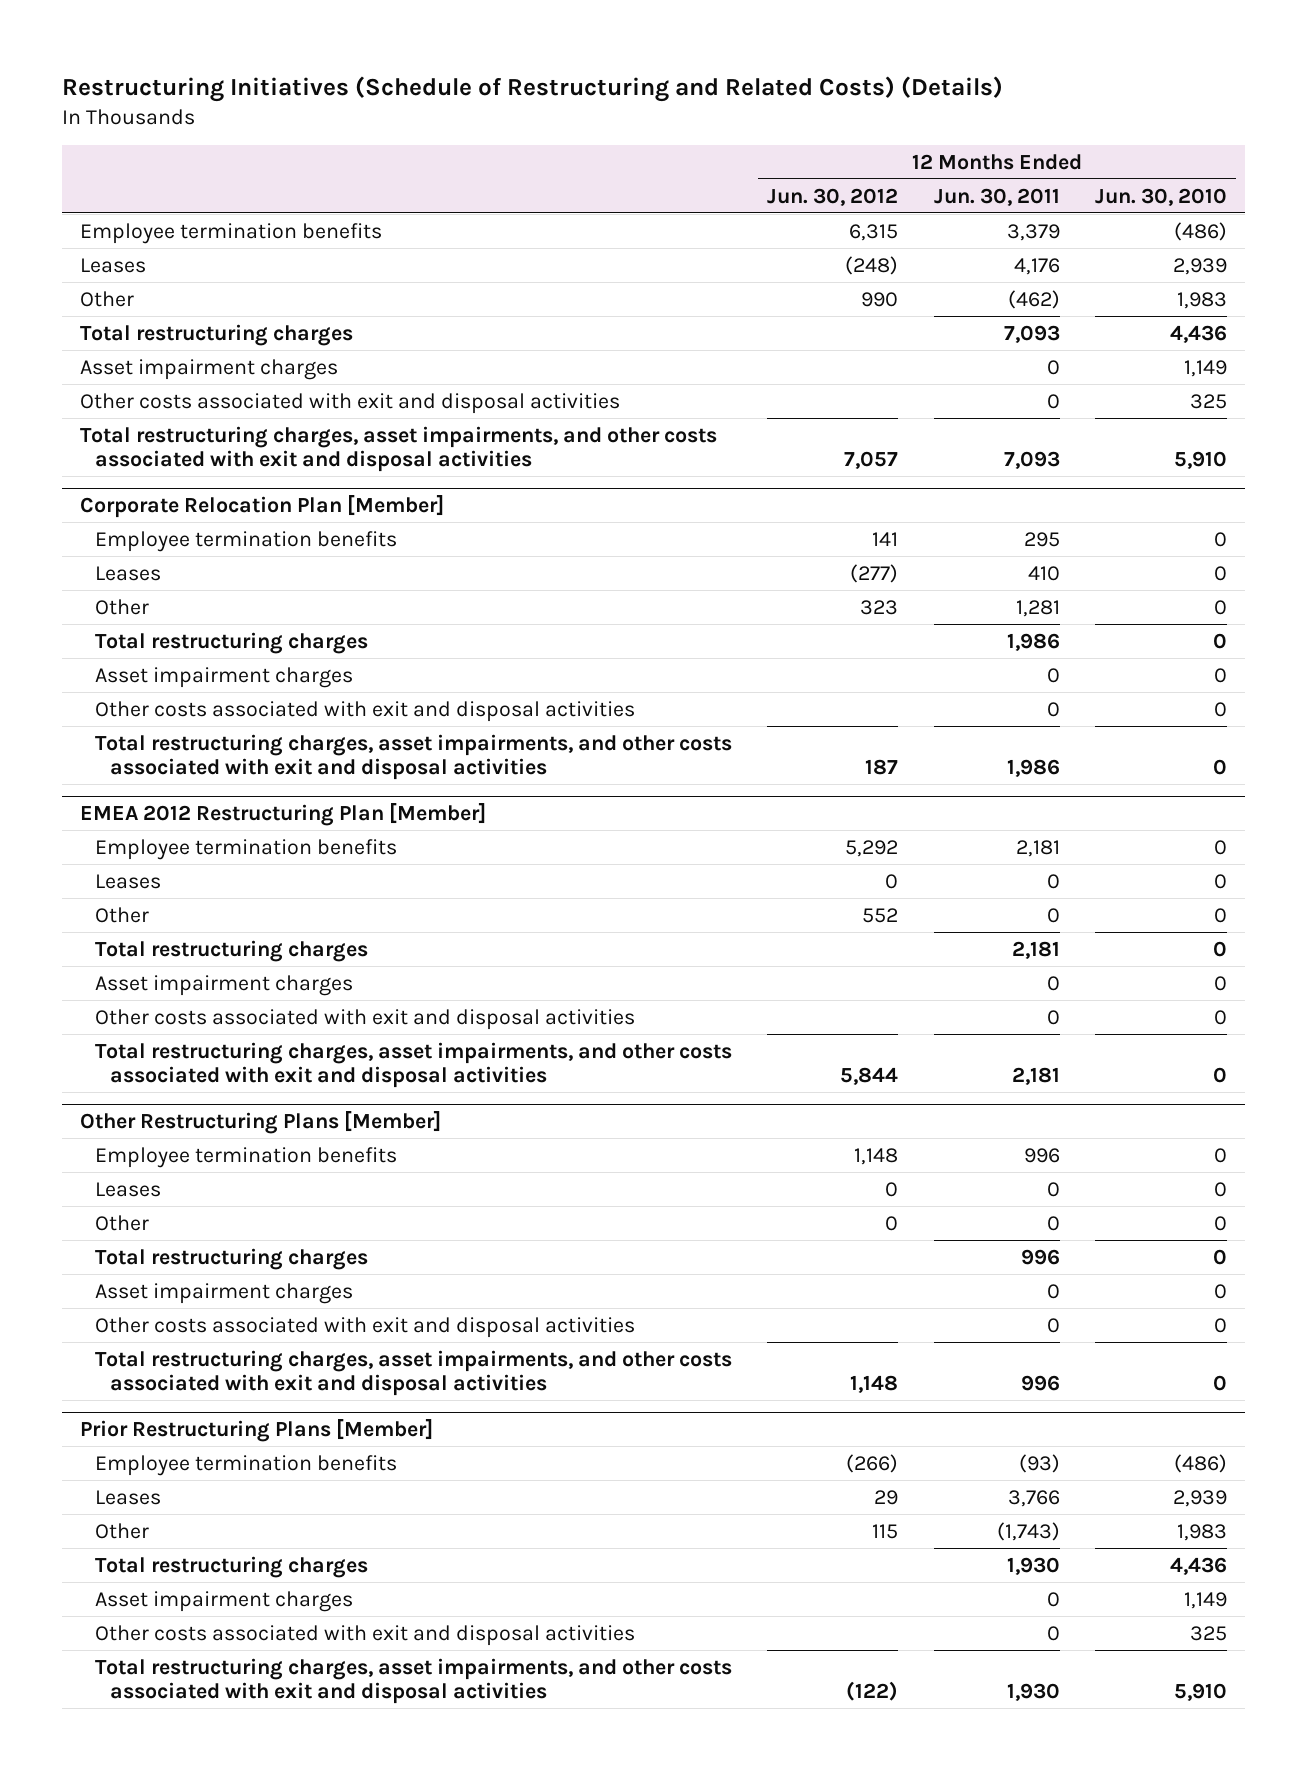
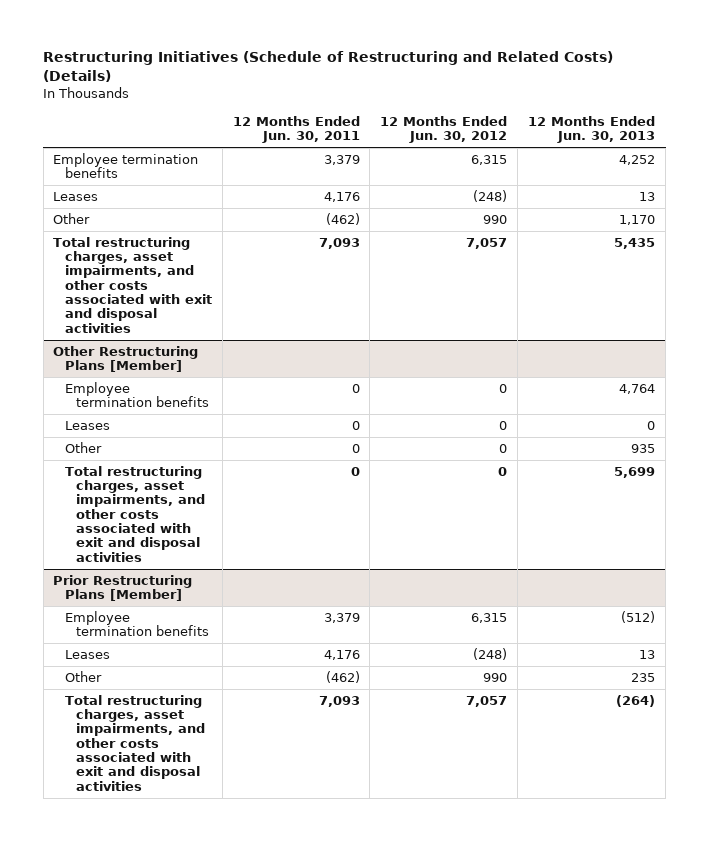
[1095,187,1228,206] Jun. 30, 2010 -> none
none -> [528,116,656,144] 12 Months Ended Jun. 30, 2013
[79,323,353,346] Total restructuring charges -> none
[79,358,338,380] Asset impairment charges -> none
[79,392,620,414] Other costs associated with exit and disposal activities -> none
[79,494,444,518] Corporate Relocation Plan [Member] -> none
[94,530,397,552] Employee termination benefits -> none
[94,565,161,581] Leases -> none
[94,598,149,615] Other -> none
[94,631,368,654] Total restructuring charges -> none
[94,666,353,688] Asset impairment charges -> none
[94,700,635,722] Other costs associated with exit and disposal activities -> none
[94,733,732,781] Total restructuring charges, asset impairments, and other costs associated with exit and disposal activities -> none
[79,802,486,826] EMEA 2012 Restructuring Plan [Member] -> none
[94,838,397,860] Employee termination benefits -> none
[94,873,161,889] Leases -> none
[94,906,149,923] Other -> none
[94,939,368,962] Total restructuring charges -> none
[94,974,353,996] Asset impairment charges -> none
[94,1008,635,1030] Other costs associated with exit and disposal activities -> none
[94,1041,732,1089] Total restructuring charges, asset impairments, and other costs associated with exit and disposal activities -> none
[854,1147,899,1165] 1,148 -> [499,383,508,393] 0
[1023,1147,1060,1163] 996 -> [351,383,360,393] 0
[94,1247,368,1270] Total restructuring charges -> none
[94,1282,353,1304] Asset impairment charges -> none
[94,1316,635,1338] Other costs associated with exit and disposal activities -> none
[850,1375,899,1394] 1,148 -> [498,466,508,476] 0
[1020,1375,1060,1392] 996 -> [350,466,360,476] 0
[94,1555,368,1578] Total restructuring charges -> none
[94,1590,353,1612] Asset impairment charges -> none
[94,1624,635,1646] Other costs associated with exit and disposal activities -> none
[846,1453,899,1473] (266) -> [471,612,508,623] 6,315
[1018,1453,1060,1473] (93) -> [323,612,360,623] 3,379
[874,1489,899,1505] 29 -> [473,647,508,660] (248)
[1007,1489,1060,1507] 3,766 -> [323,649,360,660] 4,176
[872,1523,899,1539] 115 -> [483,672,508,682] 990
[996,1521,1060,1541] (1,743) -> [325,670,360,683] (462)
[846,1681,899,1702] (122) -> [466,695,508,707] 7,057
[1006,1683,1060,1702] 1,930 -> [318,695,360,707] 7,093

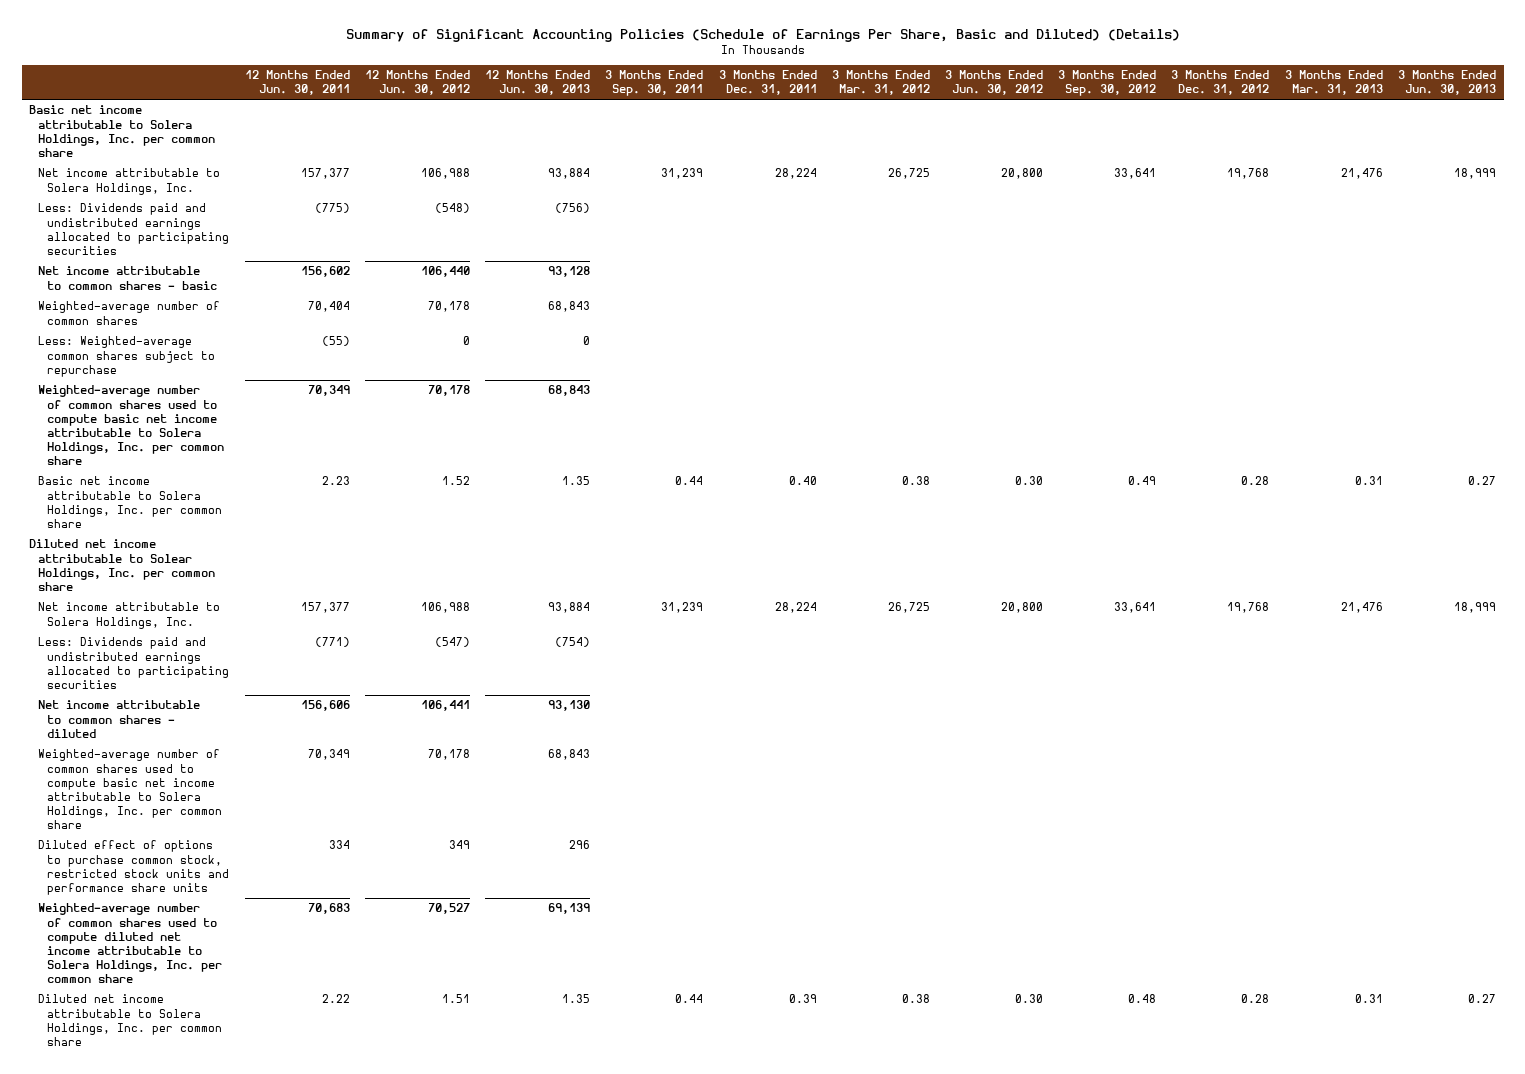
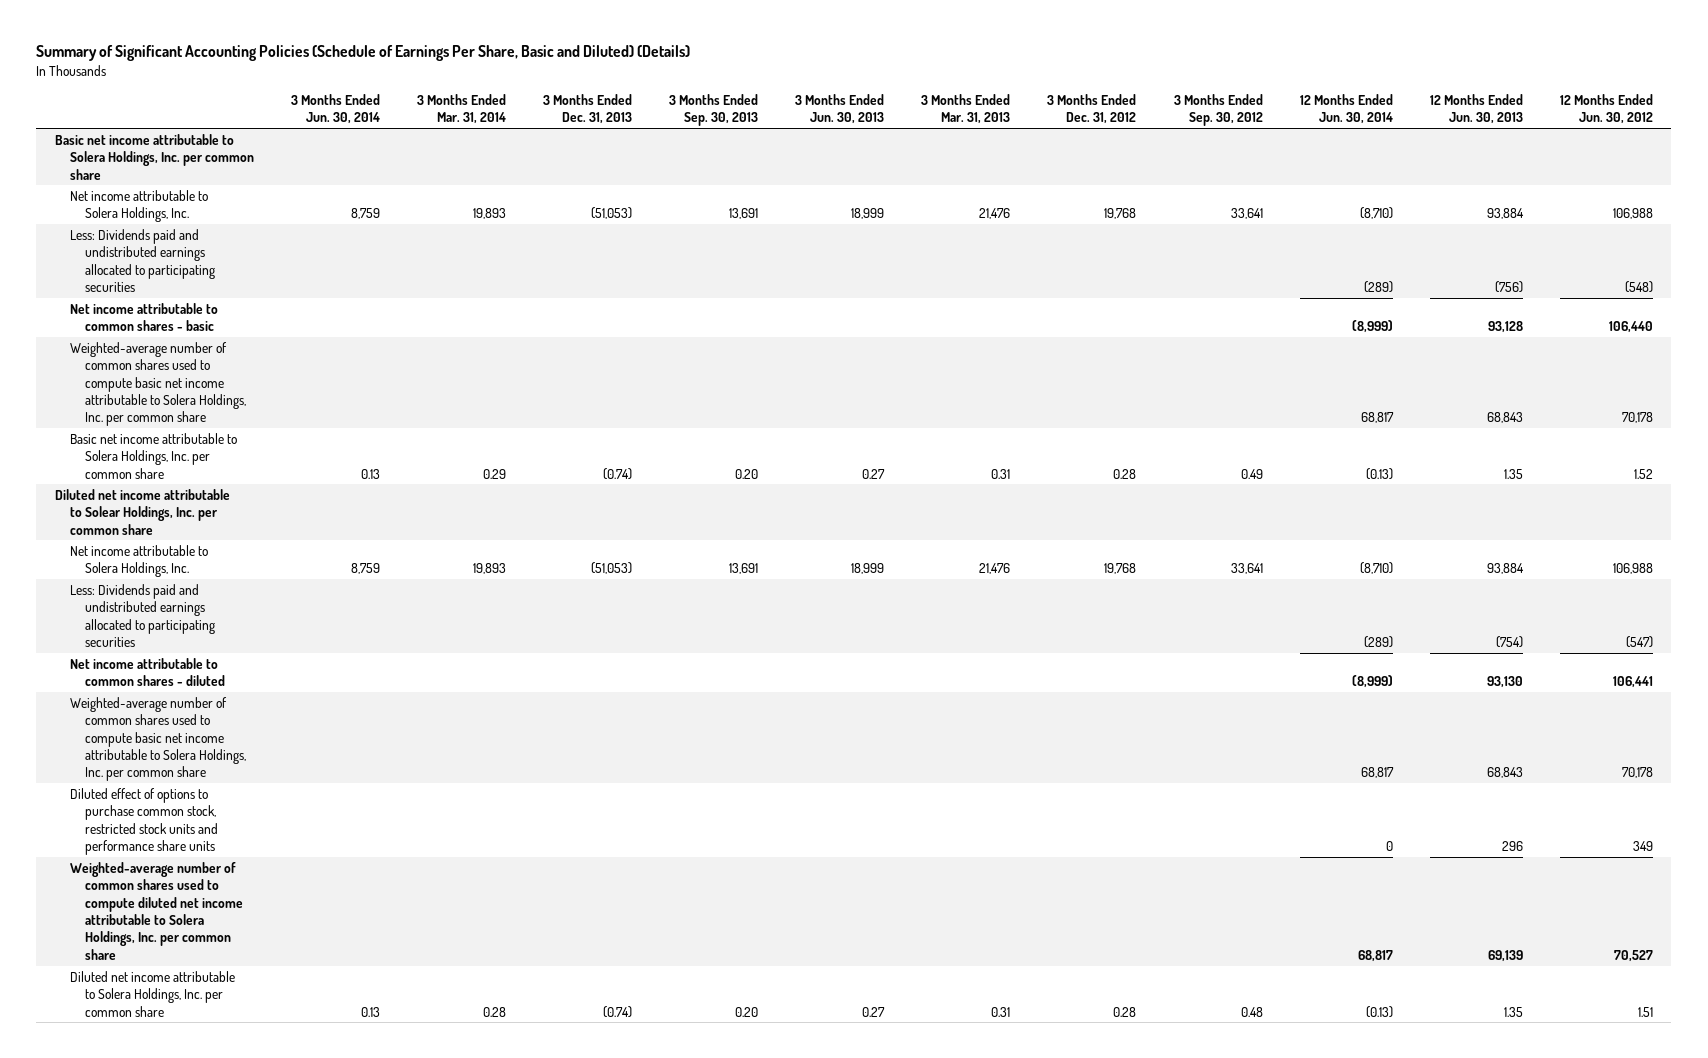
[244,69,350,96] 12 Months Ended Jun. 30, 2011 -> none
[605,69,704,97] 3 Months Ended Sep. 30, 2011 -> none
[718,69,817,96] 3 Months Ended Dec. 31, 2011 -> none
[831,69,930,96] 3 Months Ended Mar. 31, 2012 -> none
[945,69,1044,96] 3 Months Ended Jun. 30, 2012 -> none
none -> [290,94,380,125] 3 Months Ended Jun. 30, 2014
none -> [417,94,507,125] 3 Months Ended Mar. 31, 2014
none -> [543,94,633,125] 3 Months Ended Dec. 31, 2013
none -> [669,94,759,127] 3 Months Ended Sep. 30, 2013
none -> [1299,94,1393,125] 12 Months Ended Jun. 30, 2014
[38,301,221,325] Weighted-average number of common shares -> none
[38,336,216,377] Less: Weighted-average common shares subject to repurchase -> none

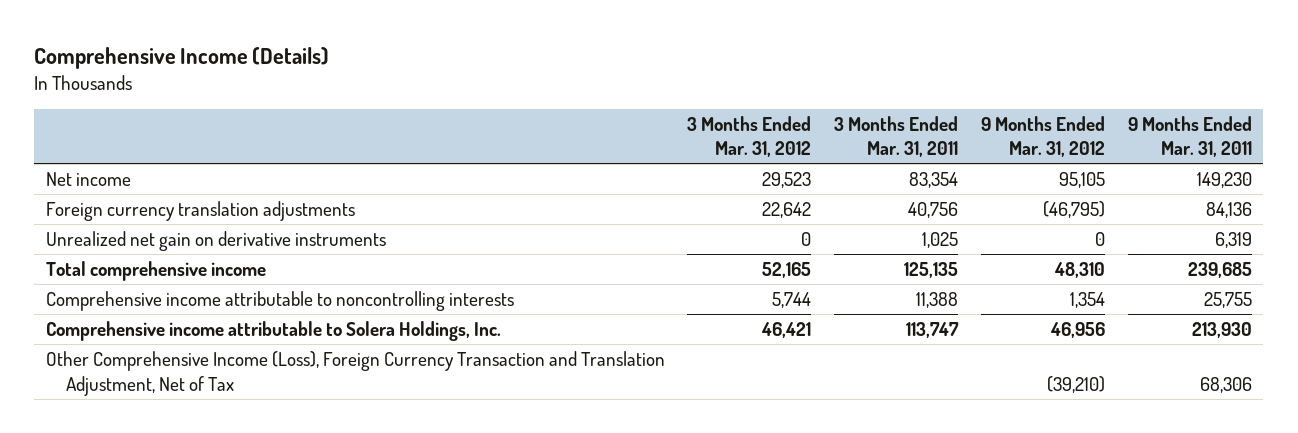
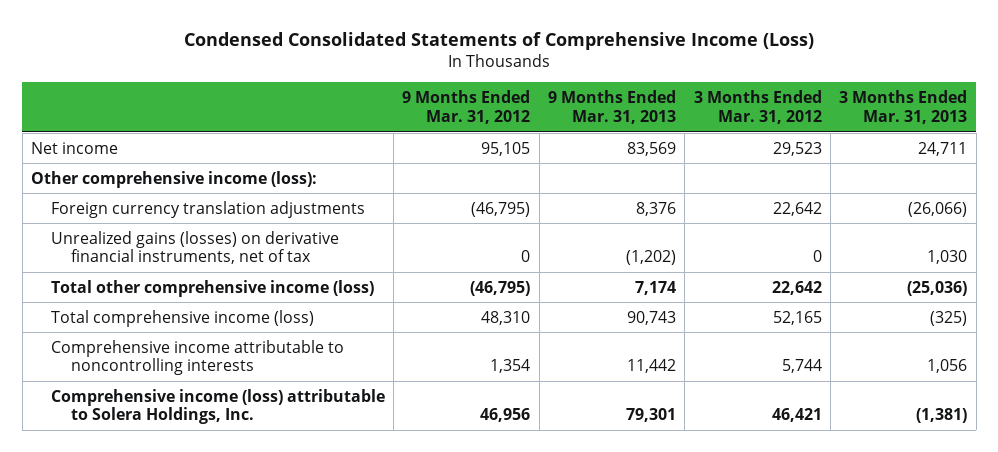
[34,46,330,69] Comprehensive Income (Details) -> [184,32,815,51] Condensed Consolidated Statements of Comprehensive Income (Loss)
[834,115,959,158] 3 Months Ended Mar. 31, 2011 -> none
[1127,115,1252,158] 9 Months Ended Mar. 31, 2011 -> none
none -> [548,90,677,124] 9 Months Ended Mar. 31, 2013
none -> [839,90,968,124] 3 Months Ended Mar. 31, 2013
none -> [31,170,318,188] Other comprehensive income (loss):
[45,231,386,252] Unrealized net gain on derivative instruments -> [50,230,339,265] Unrealized gains (losses) on derivative financial instruments, net of tax
[45,261,266,282] Total comprehensive income -> [50,279,374,297] Total other comprehensive income (loss)
[762,262,812,279] 52,165 -> [771,280,822,295] 22,642
[1054,262,1106,279] 48,310 -> [470,280,531,296] (46,795)
none -> [50,309,314,327] Total comprehensive income (loss)
[45,351,665,396] Other Comprehensive Income (Loss), Foreign Currency Transaction and Translation Adjustment, Net of Tax -> none
[45,321,501,342] Comprehensive income attributable to Solera Holdings, Inc. -> [50,388,385,425] Comprehensive income (loss) attributable to Solera Holdings, Inc.

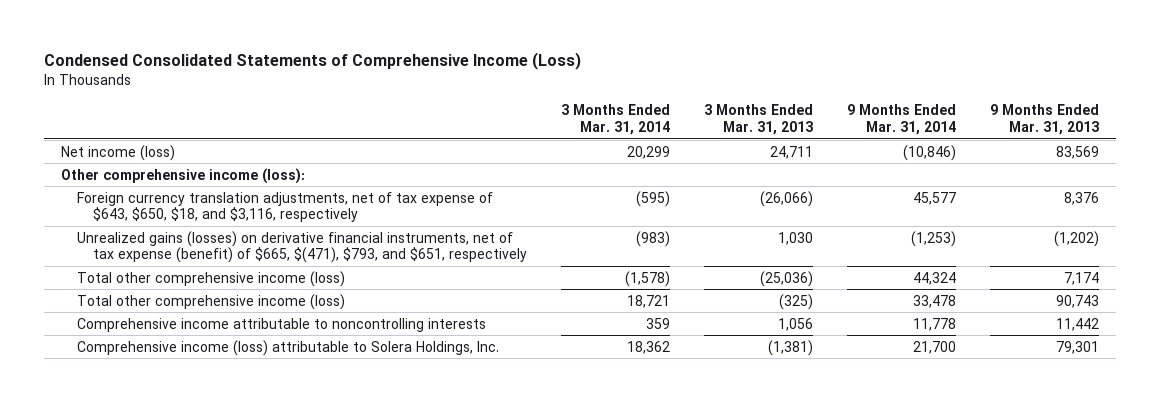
[402,90,531,124] 9 Months Ended Mar. 31, 2012 -> none
[693,90,822,124] 3 Months Ended Mar. 31, 2012 -> none
none -> [560,104,670,136] 3 Months Ended Mar. 31, 2014
none -> [846,104,956,136] 9 Months Ended Mar. 31, 2014
[31,141,119,154] Net income -> [61,144,176,161] Net income (loss)
[50,200,365,218] Foreign currency translation adjustments -> [76,191,493,223] Foreign currency translation adjustments, net of tax expense of $643, $650, $18, and $3,116, respectively
[50,230,339,265] Unrealized gains (losses) on derivative financial instruments, net of tax -> [76,230,527,264] Unrealized gains (losses) on derivative financial instruments, net of tax expense (benefit) of $665, $(471), $793, and $651, respectively
[50,309,314,327] Total comprehensive income (loss) -> [76,293,345,310] Total other comprehensive income (loss)

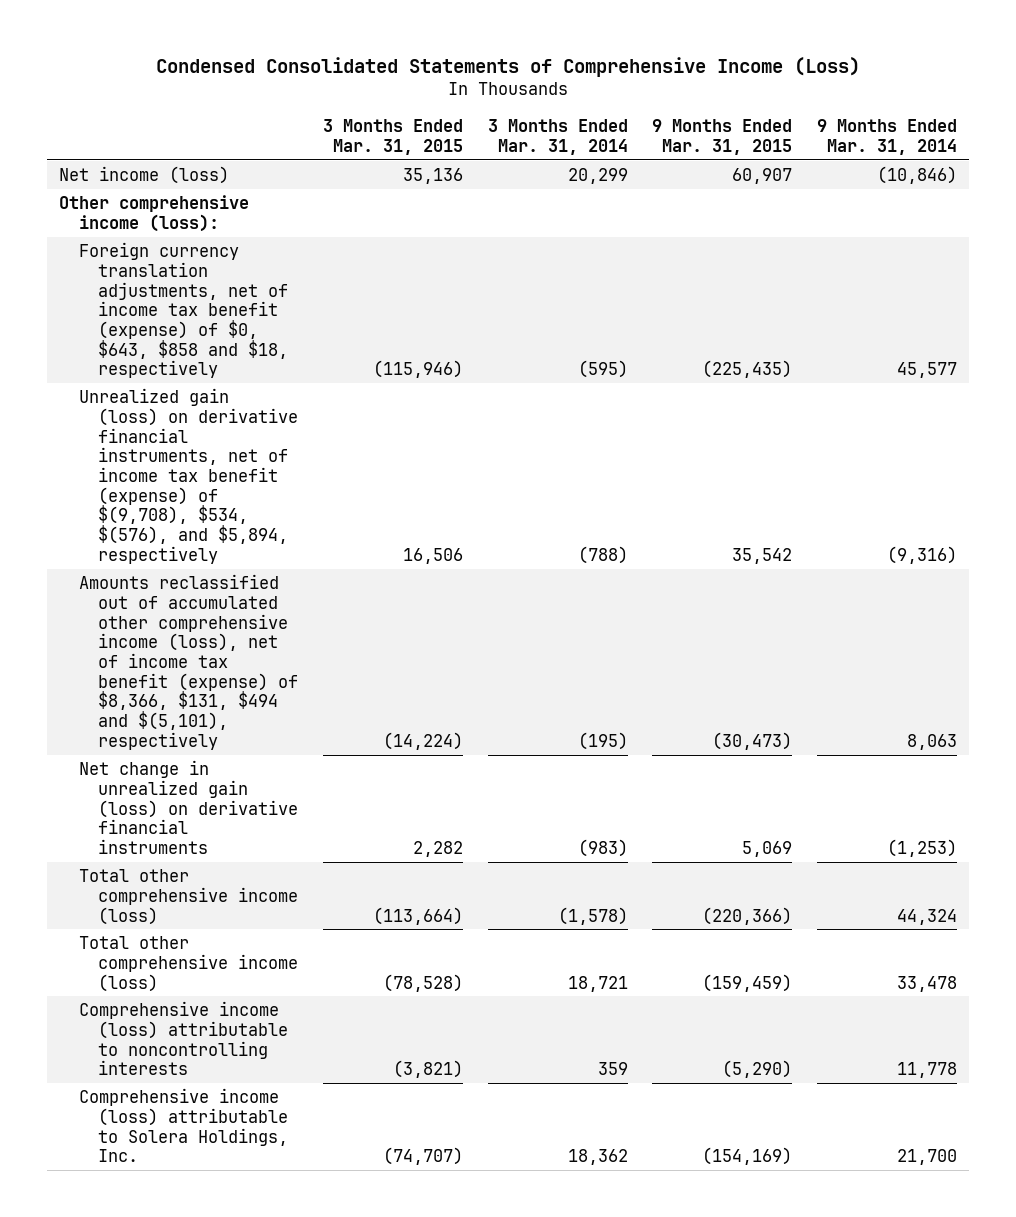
[703,104,813,136] 3 Months Ended Mar. 31, 2013 -> none
[990,104,1100,136] 9 Months Ended Mar. 31, 2013 -> none
none -> [323,118,464,155] 3 Months Ended Mar. 31, 2015
none -> [652,118,793,155] 9 Months Ended Mar. 31, 2015
[76,191,493,223] Foreign currency translation adjustments, net of tax expense of $643, $650, $18, and $3,116, respectively -> [78,242,289,379] Foreign currency translation adjustments, net of income tax benefit (expense) of $0, $643, $858 and $18, respectively
none -> [78,388,299,564] Unrealized gain (loss) on derivative financial instruments, net of income tax benefit (expense) of $(9,708), $534, $(576), and $5,894, respectively
none -> [78,574,299,750] Amounts reclassified out of accumulated other comprehensive income (loss), net of income tax benefit (expense) of $8,366, $131, $494 and $(5,101), respectively
[76,230,527,264] Unrealized gains (losses) on derivative financial instruments, net of tax expense (benefit) of $665, $(471), $793, and $651, respectively -> [78,760,299,854] Net change in unrealized gain (loss) on derivative financial instruments
[76,317,486,332] Comprehensive income attributable to noncontrolling interests -> [78,1001,289,1076] Comprehensive income (loss) attributable to noncontrolling interests

